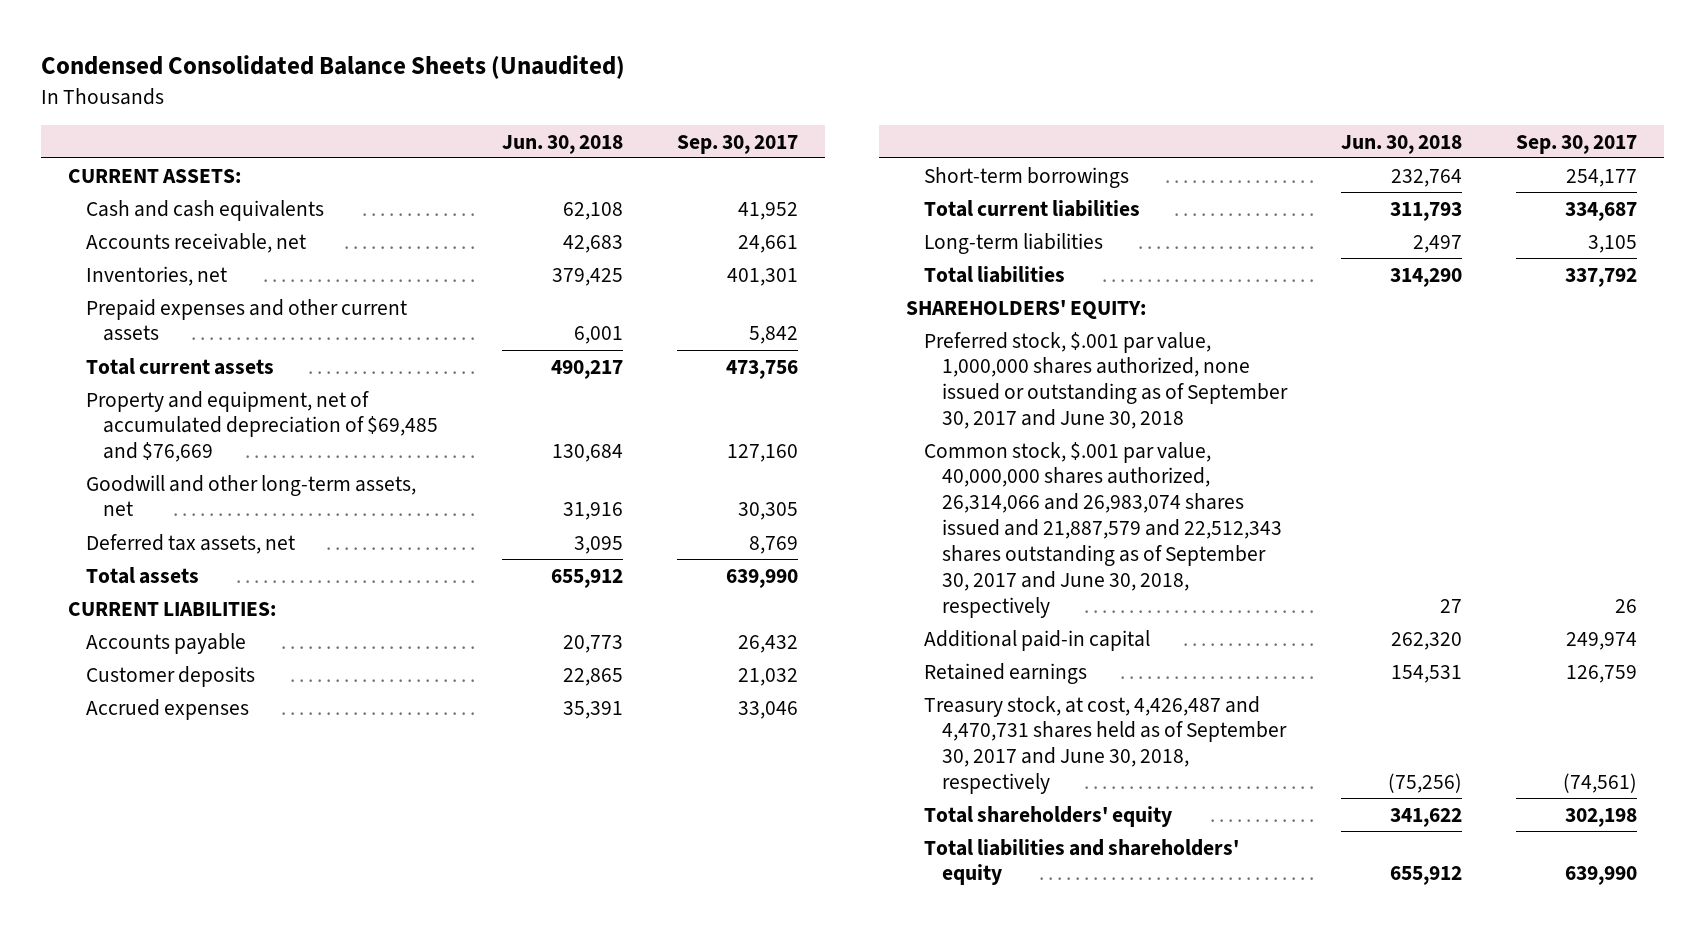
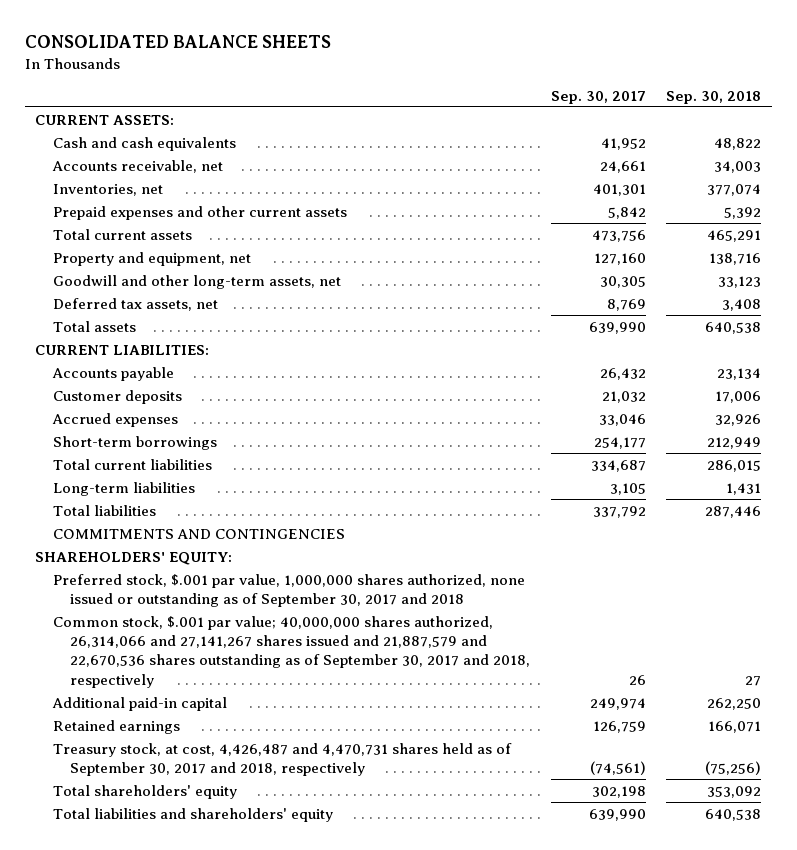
[40,55,625,80] Condensed Consolidated Balance Sheets (Unaudited) -> [25,35,332,49] CONSOLIDATED BALANCE SHEETS
[502,134,624,154] Jun. 30, 2018 -> none
none -> [666,90,762,104] Sep. 30, 2018
[85,390,439,463] Property and equipment, net of accumulated depreciation of $69,485 and $76,669 -> [52,251,251,266] Property and equipment, net
none -> [52,528,345,539] COMMITMENTS AND CONTINGENCIES
[923,331,1288,430] Preferred stock, $.001 par value, 1,000,000 shares authorized, none issued or outstanding as of September 30, 2017 and June 30, 2018 -> [52,573,525,608] Preferred stock, $.001 par value, 1,000,000 shares authorized, none issued or outstanding as of September 30, 2017 and 2018
[923,441,1282,618] Common stock, $.001 par value, 40,000,000 shares authorized, 26,314,066 and 26,983,074 shares issued and 21,887,579 and 22,512,343 shares outstanding as of September 30, 2017 and June 30, 2018, respectively -> [52,615,531,688] Common stock, $.001 par value; 40,000,000 shares authorized, 26,314,066 and 27,141,267 shares issued and 21,887,579 and 22,670,536 shares outstanding as of September 30, 2017 and 2018, respectively
[923,695,1287,795] Treasury stock, at cost, 4,426,487 and 4,470,731 shares held as of September 30, 2017 and June 30, 2018, respectively -> [52,742,512,777] Treasury stock, at cost, 4,426,487 and 4,470,731 shares held as of September 30, 2017 and 2018, respectively

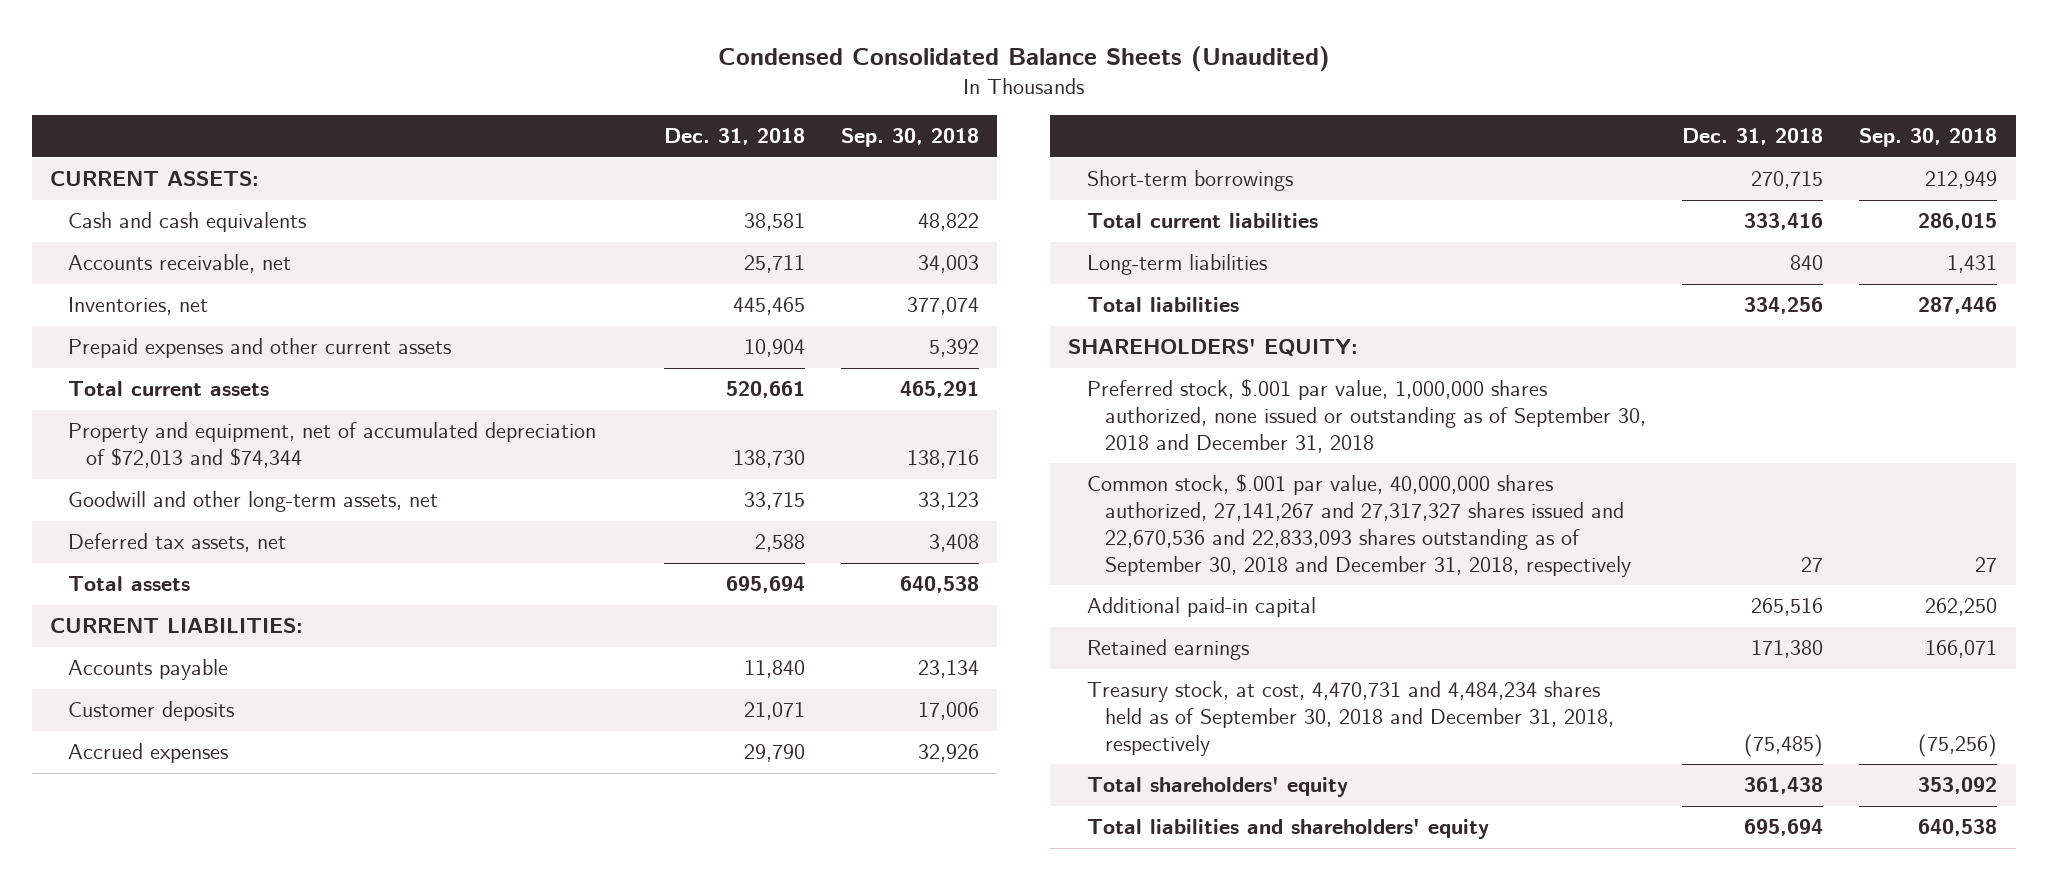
[25,35,332,49] CONSOLIDATED BALANCE SHEETS -> [717,45,1330,72] Condensed Consolidated Balance Sheets (Unaudited)
[550,90,646,104] Sep. 30, 2017 -> none
none -> [663,128,805,146] Dec. 31, 2018
[52,251,251,266] Property and equipment, net -> [68,422,597,469] Property and equipment, net of accumulated depreciation of $72,013 and $74,344
[52,528,345,539] COMMITMENTS AND CONTINGENCIES -> none
[52,573,525,608] Preferred stock, $.001 par value, 1,000,000 shares authorized, none issued or outstanding as of September 30, 2017 and 2018 -> [1086,379,1646,454] Preferred stock, $.001 par value, 1,000,000 shares authorized, none issued or outstanding as of September 30, 2018 and December 31, 2018
[52,615,531,688] Common stock, $.001 par value; 40,000,000 shares authorized, 26,314,066 and 27,141,267 shares issued and 21,887,579 and 22,670,536 shares outstanding as of September 30, 2017 and 2018, respectively -> [1086,474,1631,578] Common stock, $.001 par value, 40,000,000 shares authorized, 27,141,267 and 27,317,327 shares issued and 22,670,536 and 22,833,093 shares outstanding as of September 30, 2018 and December 31, 2018, respectively
[52,742,512,777] Treasury stock, at cost, 4,426,487 and 4,470,731 shares held as of September 30, 2017 and 2018, respectively -> [1086,681,1614,757] Treasury stock, at cost, 4,470,731 and 4,484,234 shares held as of September 30, 2018 and December 31, 2018, respectively

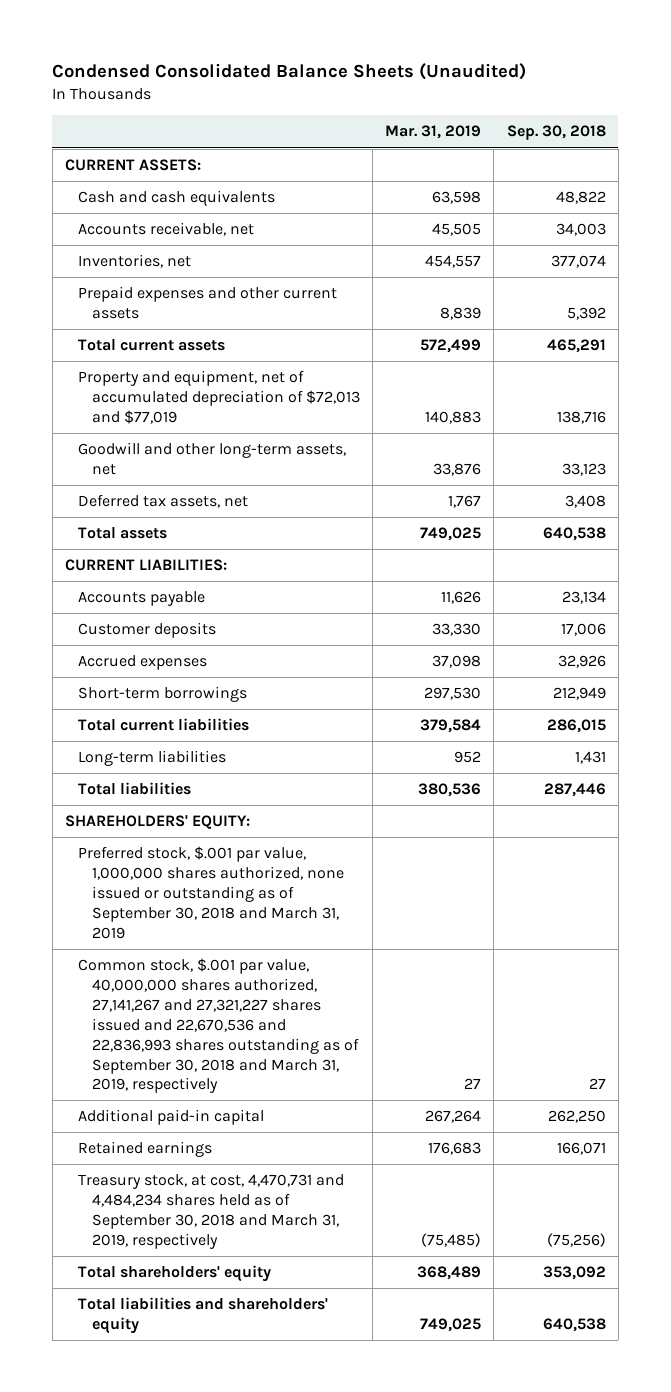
[663,128,805,146] Dec. 31, 2018 -> none
none -> [385,125,482,140] Mar. 31, 2019
[68,422,597,469] Property and equipment, net of accumulated depreciation of $72,013 and $74,344 -> [78,370,360,424] Property and equipment, net of accumulated depreciation of $72,013 and $77,019
[1086,379,1646,454] Preferred stock, $.001 par value, 1,000,000 shares authorized, none issued or outstanding as of September 30, 2018 and December 31, 2018 -> [78,846,344,939] Preferred stock, $.001 par value, 1,000,000 shares authorized, none issued or outstanding as of September 30, 2018 and March 31, 2019
[1086,474,1631,578] Common stock, $.001 par value, 40,000,000 shares authorized, 27,141,267 and 27,317,327 shares issued and 22,670,536 and 22,833,093 shares outstanding as of September 30, 2018 and December 31, 2018, respectively -> [78,958,359,1094] Common stock, $.001 par value, 40,000,000 shares authorized, 27,141,267 and 27,321,227 shares issued and 22,670,536 and 22,836,993 shares outstanding as of September 30, 2018 and March 31, 2019, respectively
[1086,681,1614,757] Treasury stock, at cost, 4,470,731 and 4,484,234 shares held as of September 30, 2018 and December 31, 2018, respectively -> [78,1174,345,1249] Treasury stock, at cost, 4,470,731 and 4,484,234 shares held as of September 30, 2018 and March 31, 2019, respectively

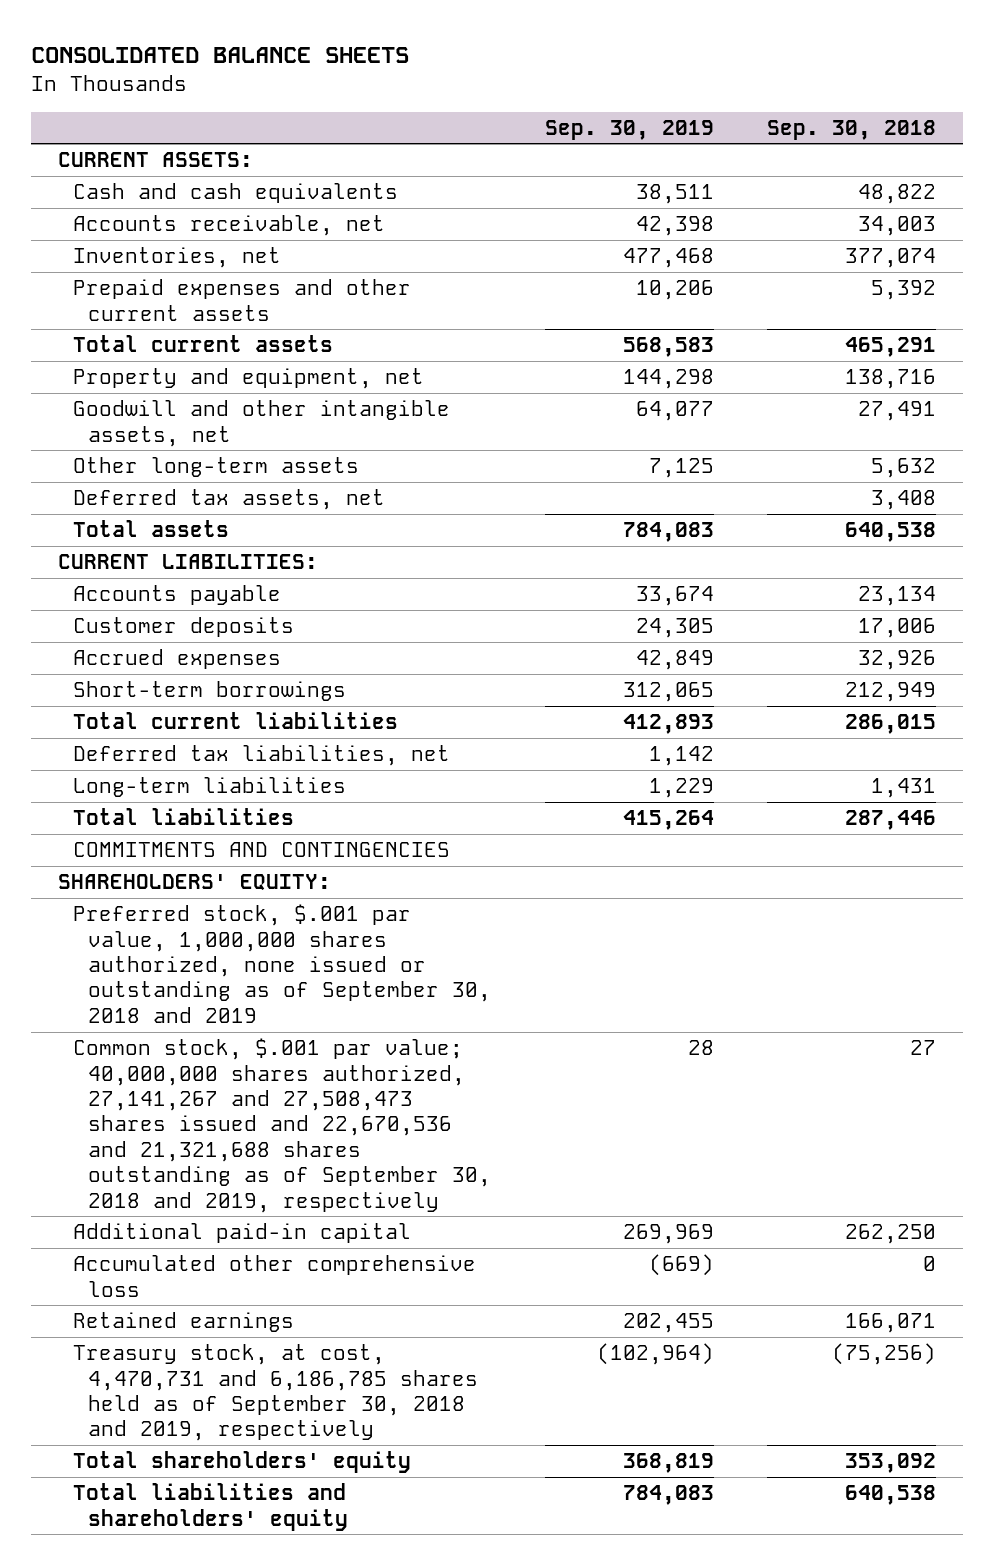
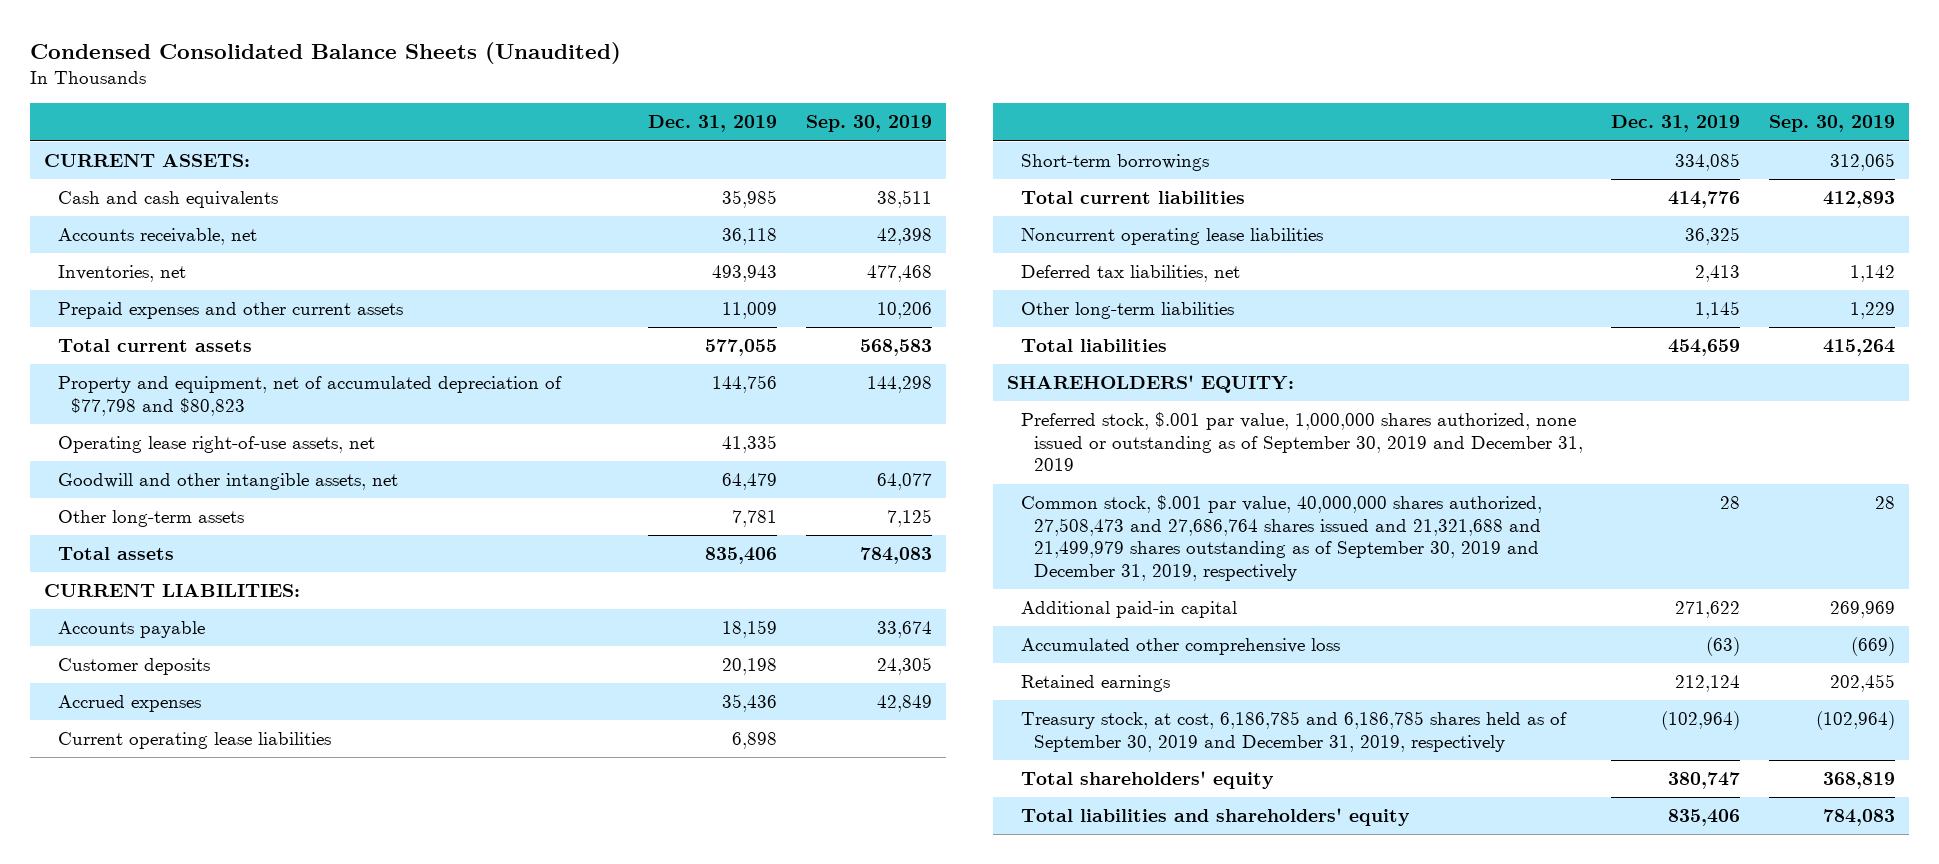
[30,46,409,63] CONSOLIDATED BALANCE SHEETS -> [30,42,622,65] Condensed Consolidated Balance Sheets (Unaudited)
[767,119,937,140] Sep. 30, 2018 -> none
none -> [648,115,778,133] Dec. 31, 2019
[72,368,424,390] Property and equipment, net -> [57,376,562,416] Property and equipment, net of accumulated depreciation of $77,798 and $80,823
none -> [57,436,375,454] Operating lease right-of-use assets, net
[72,489,385,511] Deferred tax assets, net -> none
none -> [57,732,331,750] Current operating lease liabilities
none -> [1020,228,1323,246] Noncurrent operating lease liabilities
[72,777,346,798] Long-term liabilities -> [1020,302,1234,320] Other long-term liabilities
[72,842,450,858] COMMITMENTS AND CONTINGENCIES -> none
[72,904,491,1023] Preferred stock, $.001 par value, 1,000,000 shares authorized, none issued or outstanding as of September 30, 2018 and 2019 -> [1020,412,1583,472] Preferred stock, $.001 par value, 1,000,000 shares authorized, none issued or outstanding as of September 30, 2019 and December 31, 2019
[72,1038,491,1213] Common stock, $.001 par value; 40,000,000 shares authorized, 27,141,267 and 27,508,473 shares issued and 22,670,536 and 21,321,688 shares outstanding as of September 30, 2018 and 2019, respectively -> [1020,495,1542,581] Common stock, $.001 par value, 40,000,000 shares authorized, 27,508,473 and 27,686,764 shares issued and 21,321,688 and 21,499,979 shares outstanding as of September 30, 2019 and December 31, 2019, respectively
[72,1344,478,1442] Treasury stock, at cost, 4,470,731 and 6,186,785 shares held as of September 30, 2018 and 2019, respectively -> [1020,711,1567,752] Treasury stock, at cost, 6,186,785 and 6,186,785 shares held as of September 30, 2019 and December 31, 2019, respectively

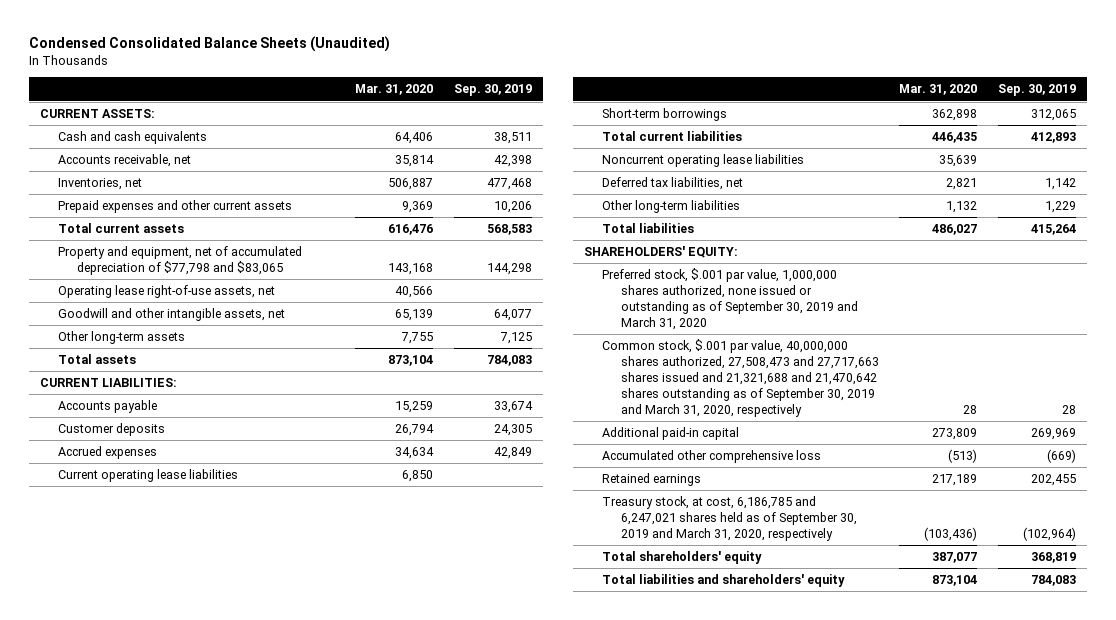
[648,115,778,133] Dec. 31, 2019 -> none
none -> [355,84,434,96] Mar. 31, 2020
[57,376,562,416] Property and equipment, net of accumulated depreciation of $77,798 and $80,823 -> [58,246,303,276] Property and equipment, net of accumulated depreciation of $77,798 and $83,065
[1020,412,1583,472] Preferred stock, $.001 par value, 1,000,000 shares authorized, none issued or outstanding as of September 30, 2019 and December 31, 2019 -> [602,268,858,330] Preferred stock, $.001 par value, 1,000,000 shares authorized, none issued or outstanding as of September 30, 2019 and March 31, 2020
[1020,495,1542,581] Common stock, $.001 par value, 40,000,000 shares authorized, 27,508,473 and 27,686,764 shares issued and 21,321,688 and 21,499,979 shares outstanding as of September 30, 2019 and December 31, 2019, respectively -> [602,339,879,417] Common stock, $.001 par value, 40,000,000 shares authorized, 27,508,473 and 27,717,663 shares issued and 21,321,688 and 21,470,642 shares outstanding as of September 30, 2019 and March 31, 2020, respectively
[1020,711,1567,752] Treasury stock, at cost, 6,186,785 and 6,186,785 shares held as of September 30, 2019 and December 31, 2019, respectively -> [602,496,857,541] Treasury stock, at cost, 6,186,785 and 6,247,021 shares held as of September 30, 2019 and March 31, 2020, respectively

